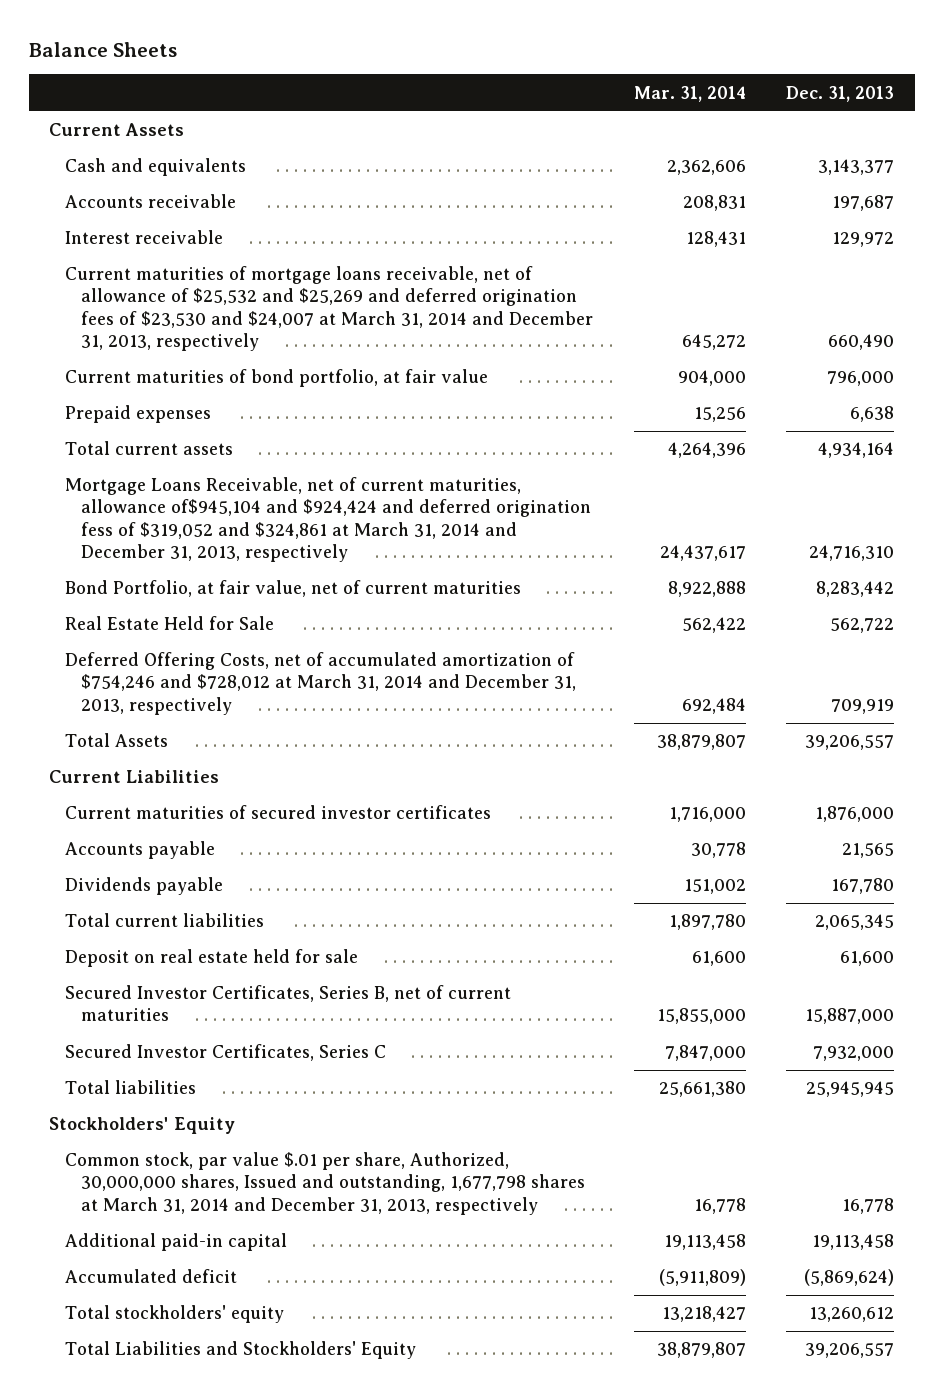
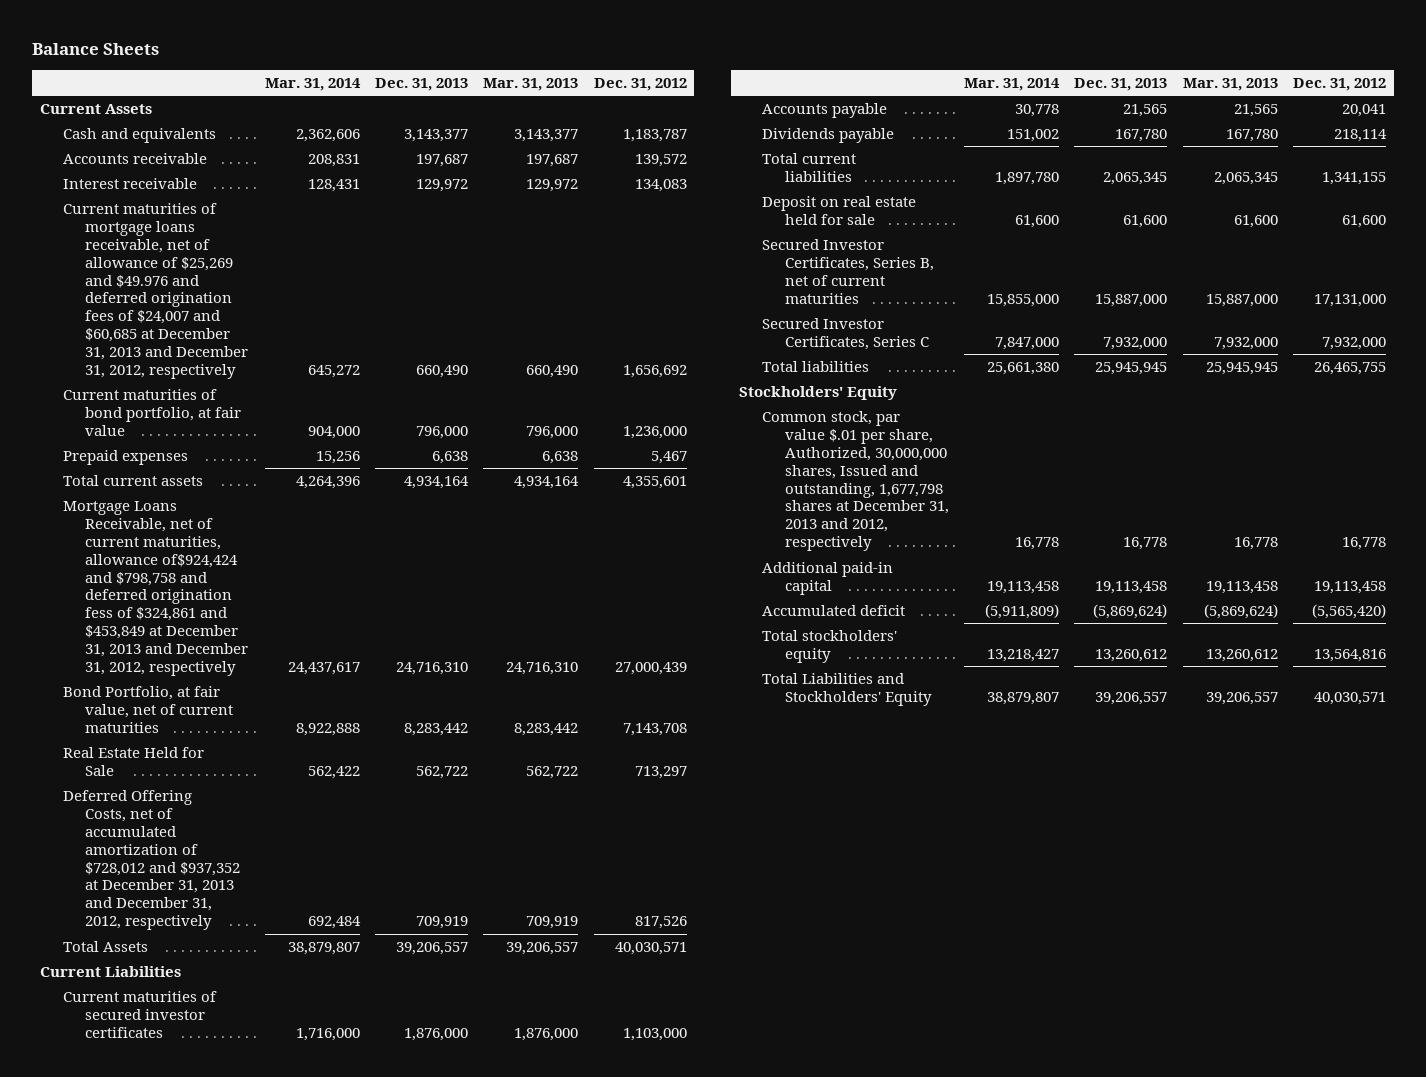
none -> [483,77,579,91] Mar. 31, 2013
none -> [593,77,687,91] Dec. 31, 2012
[64,266,594,351] Current maturities of mortgage loans receivable, net of allowance of $25,532 and $25,269 and deferred origination fees of $23,530 and $24,007 at March 31, 2014 and December 31, 2013, respectively -> [62,202,249,380] Current maturities of mortgage loans receivable, net of allowance of $25,269 and $49.976 and deferred origination fees of $24,007 and $60,685 at December 31, 2013 and December 31, 2012, respectively
[64,477,592,562] Mortgage Loans Receivable, net of current maturities, allowance of$945,104 and $924,424 and deferred origination fess of $319,052 and $324,861 at March 31, 2014 and December 31, 2013, respectively -> [62,500,249,677] Mortgage Loans Receivable, net of current maturities, allowance of$924,424 and $798,758 and deferred origination fess of $324,861 and $453,849 at December 31, 2013 and December 31, 2012, respectively
[64,652,577,715] Deferred Offering Costs, net of accumulated amortization of $754,246 and $728,012 at March 31, 2014 and December 31, 2013, respectively -> [62,789,241,931] Deferred Offering Costs, net of accumulated amortization of $728,012 and $937,352 at December 31, 2013 and December 31, 2012, respectively
[64,1152,586,1215] Common stock, par value $.01 per share, Authorized, 30,000,000 shares, Issued and outstanding, 1,677,798 shares at March 31, 2014 and December 31, 2013, respectively -> [761,410,949,552] Common stock, par value $.01 per share, Authorized, 30,000,000 shares, Issued and outstanding, 1,677,798 shares at December 31, 2013 and 2012, respectively

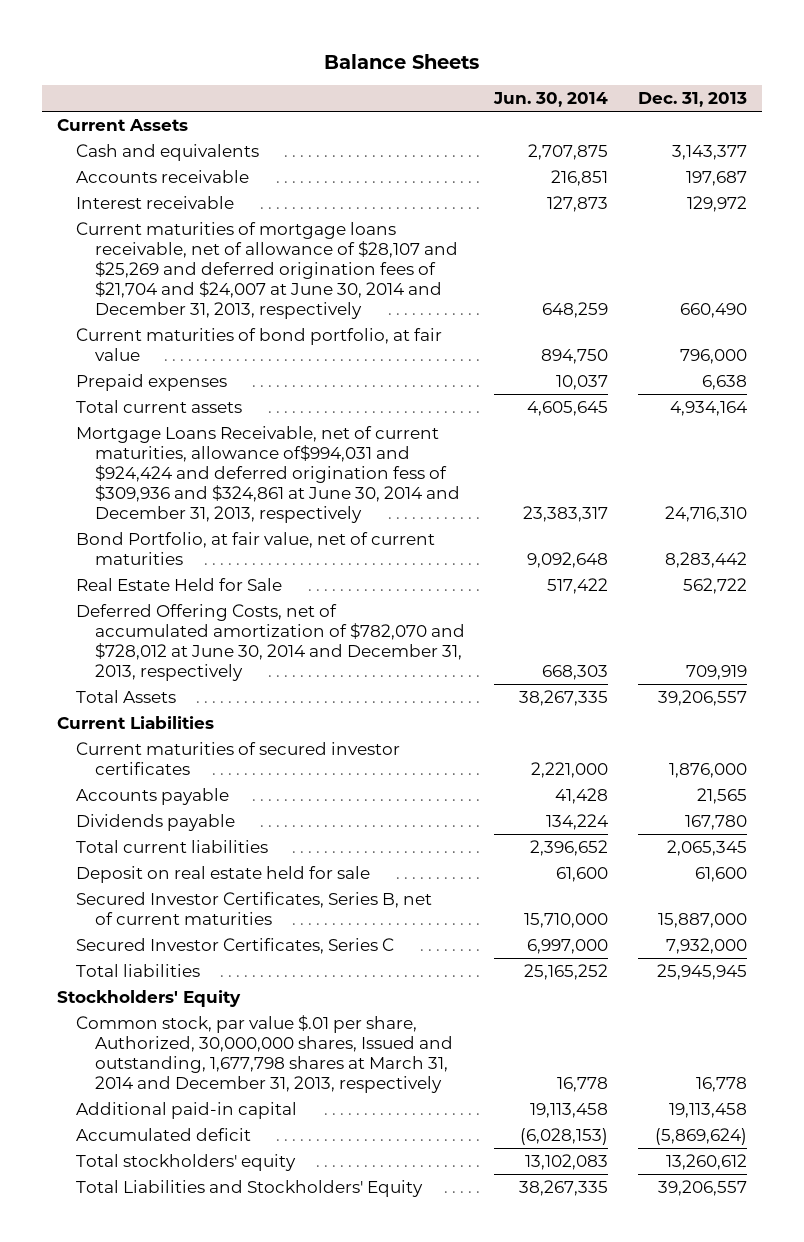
[264,77,361,91] Mar. 31, 2014 -> none
[483,77,579,91] Mar. 31, 2013 -> none
[593,77,687,91] Dec. 31, 2012 -> none
none -> [493,92,609,108] Jun. 30, 2014
[62,202,249,380] Current maturities of mortgage loans receivable, net of allowance of $25,269 and $49.976 and deferred origination fees of $24,007 and $60,685 at December 31, 2013 and December 31, 2012, respectively -> [75,221,458,319] Current maturities of mortgage loans receivable, net of allowance of $28,107 and $25,269 and deferred origination fees of $21,704 and $24,007 at June 30, 2014 and December 31, 2013, respectively
[62,500,249,677] Mortgage Loans Receivable, net of current maturities, allowance of$924,424 and $798,758 and deferred origination fess of $324,861 and $453,849 at December 31, 2013 and December 31, 2012, respectively -> [75,425,460,523] Mortgage Loans Receivable, net of current maturities, allowance of$994,031 and $924,424 and deferred origination fess of $309,936 and $324,861 at June 30, 2014 and December 31, 2013, respectively
[62,789,241,931] Deferred Offering Costs, net of accumulated amortization of $728,012 and $937,352 at December 31, 2013 and December 31, 2012, respectively -> [75,603,465,681] Deferred Offering Costs, net of accumulated amortization of $782,070 and $728,012 at June 30, 2014 and December 31, 2013, respectively
[761,410,949,552] Common stock, par value $.01 per share, Authorized, 30,000,000 shares, Issued and outstanding, 1,677,798 shares at December 31, 2013 and 2012, respectively -> [75,1014,453,1093] Common stock, par value $.01 per share, Authorized, 30,000,000 shares, Issued and outstanding, 1,677,798 shares at March 31, 2014 and December 31, 2013, respectively

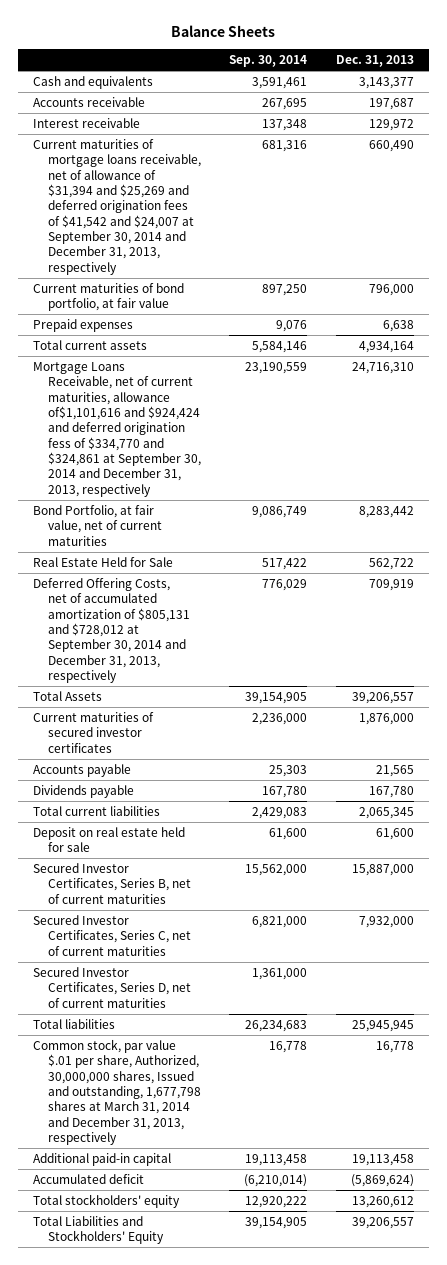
[493,92,609,108] Jun. 30, 2014 -> none
none -> [229,55,308,68] Sep. 30, 2014
[56,118,188,131] Current Assets -> none
[75,221,458,319] Current maturities of mortgage loans receivable, net of allowance of $28,107 and $25,269 and deferred origination fees of $21,704 and $24,007 at June 30, 2014 and December 31, 2013, respectively -> [32,138,201,275] Current maturities of mortgage loans receivable, net of allowance of $31,394 and $25,269 and deferred origination fees of $41,542 and $24,007 at September 30, 2014 and December 31, 2013, respectively
[75,425,460,523] Mortgage Loans Receivable, net of current maturities, allowance of$994,031 and $924,424 and deferred origination fess of $309,936 and $324,861 at June 30, 2014 and December 31, 2013, respectively -> [32,361,201,497] Mortgage Loans Receivable, net of current maturities, allowance of$1,101,616 and $924,424 and deferred origination fess of $334,770 and $324,861 at September 30, 2014 and December 31, 2013, respectively
[75,603,465,681] Deferred Offering Costs, net of accumulated amortization of $782,070 and $728,012 at June 30, 2014 and December 31, 2013, respectively -> [32,577,190,684] Deferred Offering Costs, net of accumulated amortization of $805,131 and $728,012 at September 30, 2014 and December 31, 2013, respectively
[56,715,214,729] Current Liabilities -> none
[75,937,394,954] Secured Investor Certificates, Series C -> [32,914,191,956] Secured Investor Certificates, Series C, net of current maturities
none -> [32,966,191,1008] Secured Investor Certificates, Series D, net of current maturities
[56,989,241,1007] Stockholders' Equity -> none

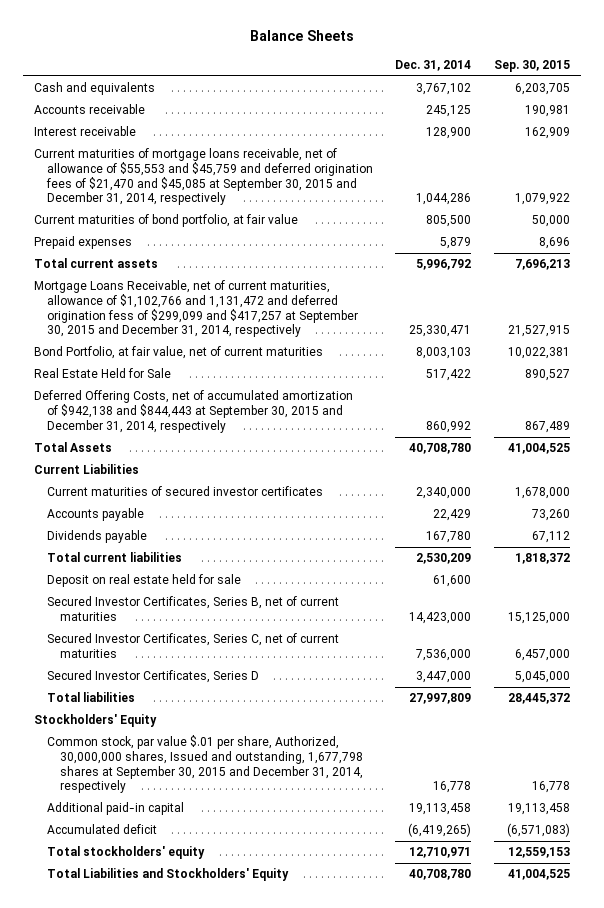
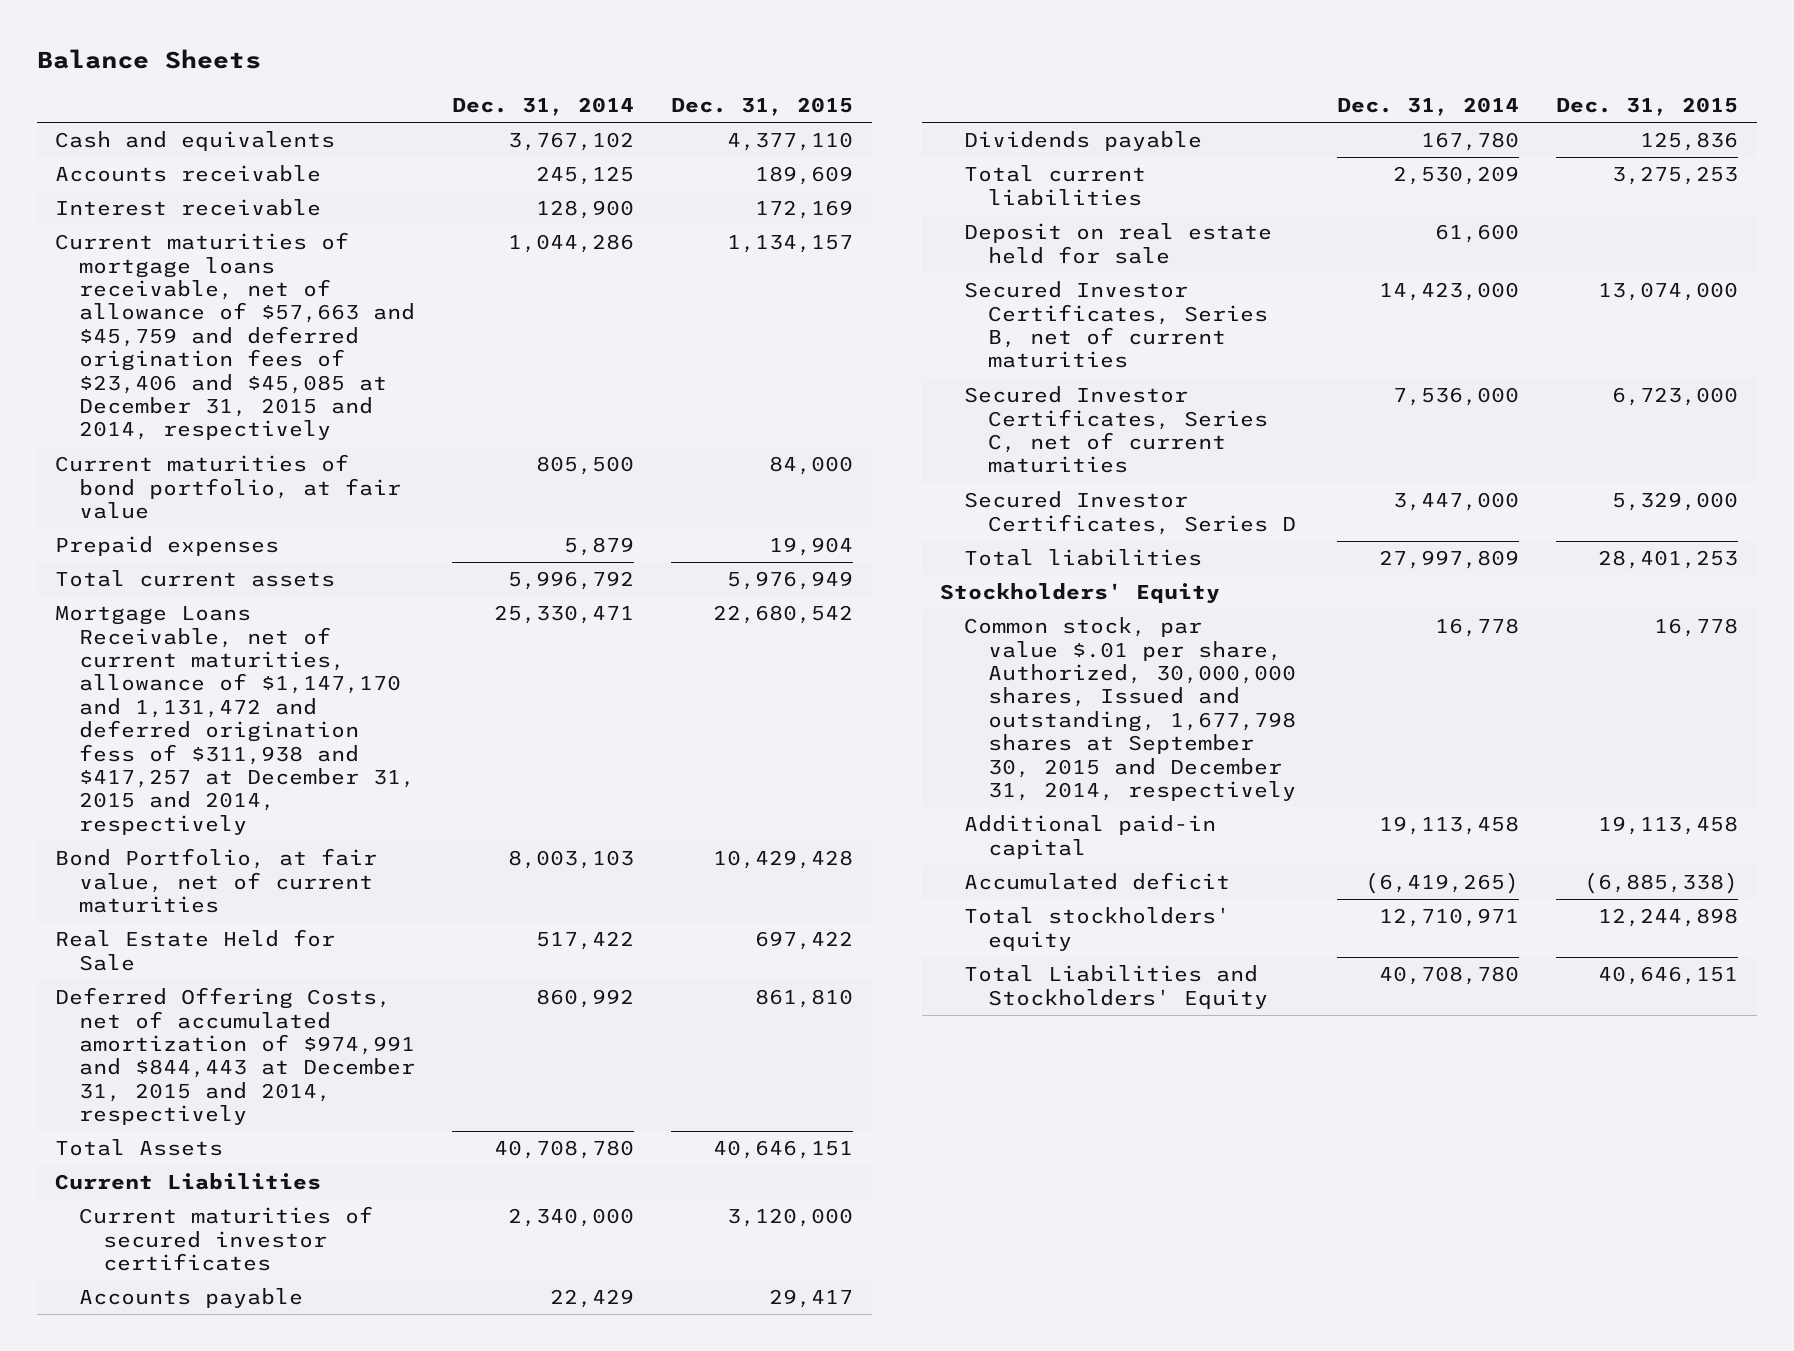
[493,59,570,72] Sep. 30, 2015 -> none
none -> [671,97,854,117] Dec. 31, 2015
[33,148,373,206] Current maturities of mortgage loans receivable, net of allowance of $55,553 and $45,759 and deferred origination fees of $21,470 and $45,085 at September 30, 2015 and December 31, 2014, respectively -> [55,232,416,441] Current maturities of mortgage loans receivable, net of allowance of $57,663 and $45,759 and deferred origination fees of $23,406 and $45,085 at December 31, 2015 and 2014, respectively
[33,280,358,338] Mortgage Loans Receivable, net of current maturities, allowance of $1,102,766 and 1,131,472 and deferred origination fess of $299,099 and $417,257 at September 30, 2015 and December 31, 2014, respectively -> [55,606,416,835] Mortgage Loans Receivable, net of current maturities, allowance of $1,147,170 and 1,131,472 and deferred origination fess of $311,938 and $417,257 at December 31, 2015 and 2014, respectively
[33,390,353,433] Deferred Offering Costs, net of accumulated amortization of $942,138 and $844,443 at September 30, 2015 and December 31, 2014, respectively -> [55,987,416,1126] Deferred Offering Costs, net of accumulated amortization of $974,991 and $844,443 at December 31, 2015 and 2014, respectively

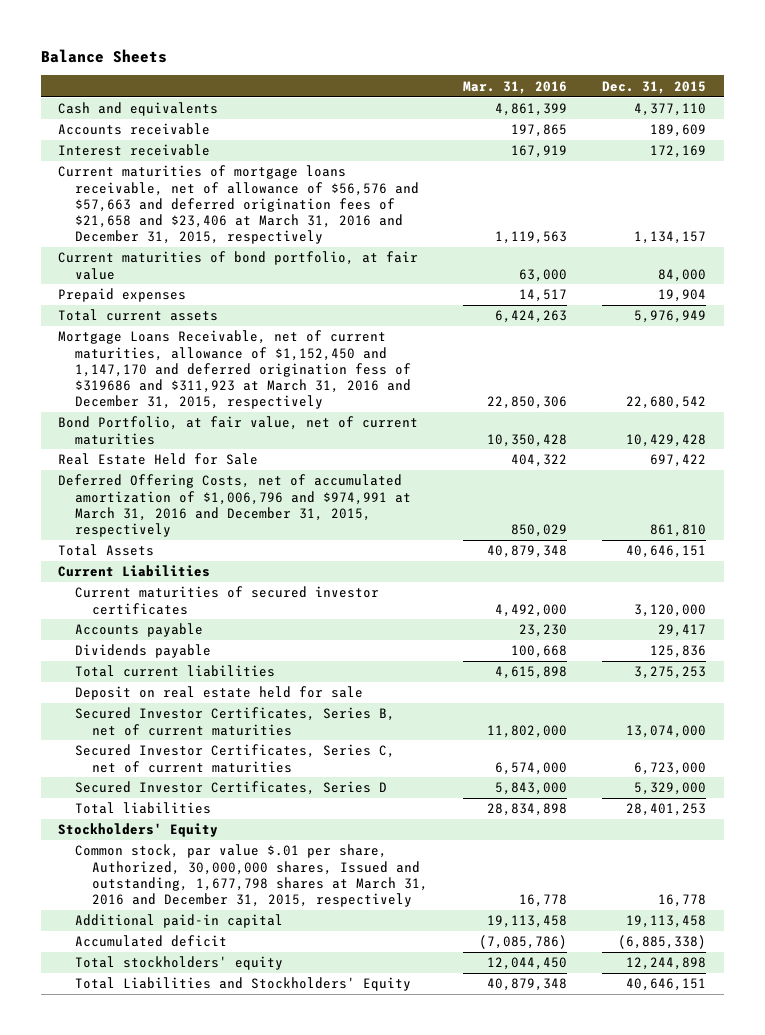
[452,97,635,117] Dec. 31, 2014 -> none
none -> [463,80,568,94] Mar. 31, 2016
[55,232,416,441] Current maturities of mortgage loans receivable, net of allowance of $57,663 and $45,759 and deferred origination fees of $23,406 and $45,085 at December 31, 2015 and 2014, respectively -> [58,165,420,245] Current maturities of mortgage loans receivable, net of allowance of $56,576 and $57,663 and deferred origination fees of $21,658 and $23,406 at March 31, 2016 and December 31, 2015, respectively
[55,606,416,835] Mortgage Loans Receivable, net of current maturities, allowance of $1,147,170 and 1,131,472 and deferred origination fess of $311,938 and $417,257 at December 31, 2015 and 2014, respectively -> [58,330,412,410] Mortgage Loans Receivable, net of current maturities, allowance of $1,152,450 and 1,147,170 and deferred origination fess of $319686 and $311,923 at March 31, 2016 and December 31, 2015, respectively
[55,987,416,1126] Deferred Offering Costs, net of accumulated amortization of $974,991 and $844,443 at December 31, 2015 and 2014, respectively -> [58,474,412,538] Deferred Offering Costs, net of accumulated amortization of $1,006,796 and $974,991 at March 31, 2016 and December 31, 2015, respectively
[964,617,1297,802] Common stock, par value $.01 per share, Authorized, 30,000,000 shares, Issued and outstanding, 1,677,798 shares at September 30, 2015 and December 31, 2014, respectively -> [75,844,429,908] Common stock, par value $.01 per share, Authorized, 30,000,000 shares, Issued and outstanding, 1,677,798 shares at March 31, 2016 and December 31, 2015, respectively

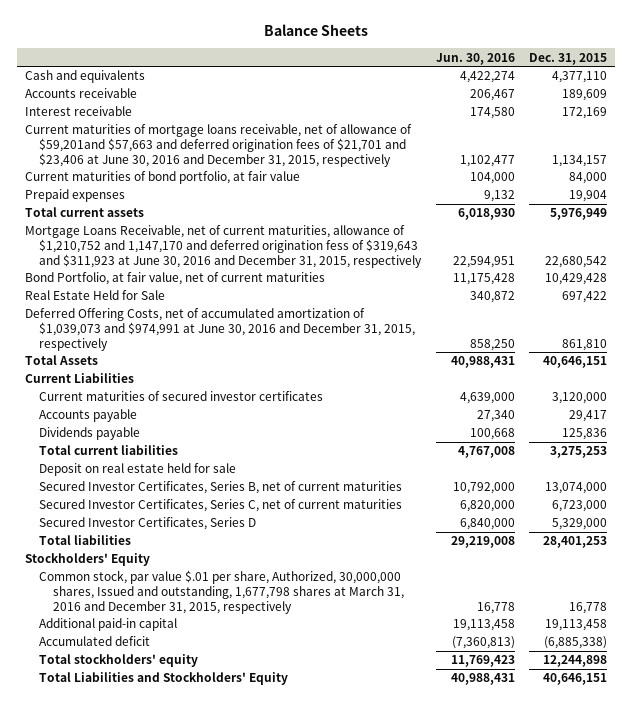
[463,80,568,94] Mar. 31, 2016 -> none
none -> [435,52,515,65] Jun. 30, 2016
[58,165,420,245] Current maturities of mortgage loans receivable, net of allowance of $56,576 and $57,663 and deferred origination fees of $21,658 and $23,406 at March 31, 2016 and December 31, 2015, respectively -> [24,124,412,167] Current maturities of mortgage loans receivable, net of allowance of $59,201and $57,663 and deferred origination fees of $21,701 and $23,406 at June 30, 2016 and December 31, 2015, respectively
[58,330,412,410] Mortgage Loans Receivable, net of current maturities, allowance of $1,152,450 and 1,147,170 and deferred origination fess of $319686 and $311,923 at March 31, 2016 and December 31, 2015, respectively -> [24,225,422,268] Mortgage Loans Receivable, net of current maturities, allowance of $1,210,752 and 1,147,170 and deferred origination fess of $319,643 and $311,923 at June 30, 2016 and December 31, 2015, respectively
[58,474,412,538] Deferred Offering Costs, net of accumulated amortization of $1,006,796 and $974,991 at March 31, 2016 and December 31, 2015, respectively -> [24,308,415,351] Deferred Offering Costs, net of accumulated amortization of $1,039,073 and $974,991 at June 30, 2016 and December 31, 2015, respectively

